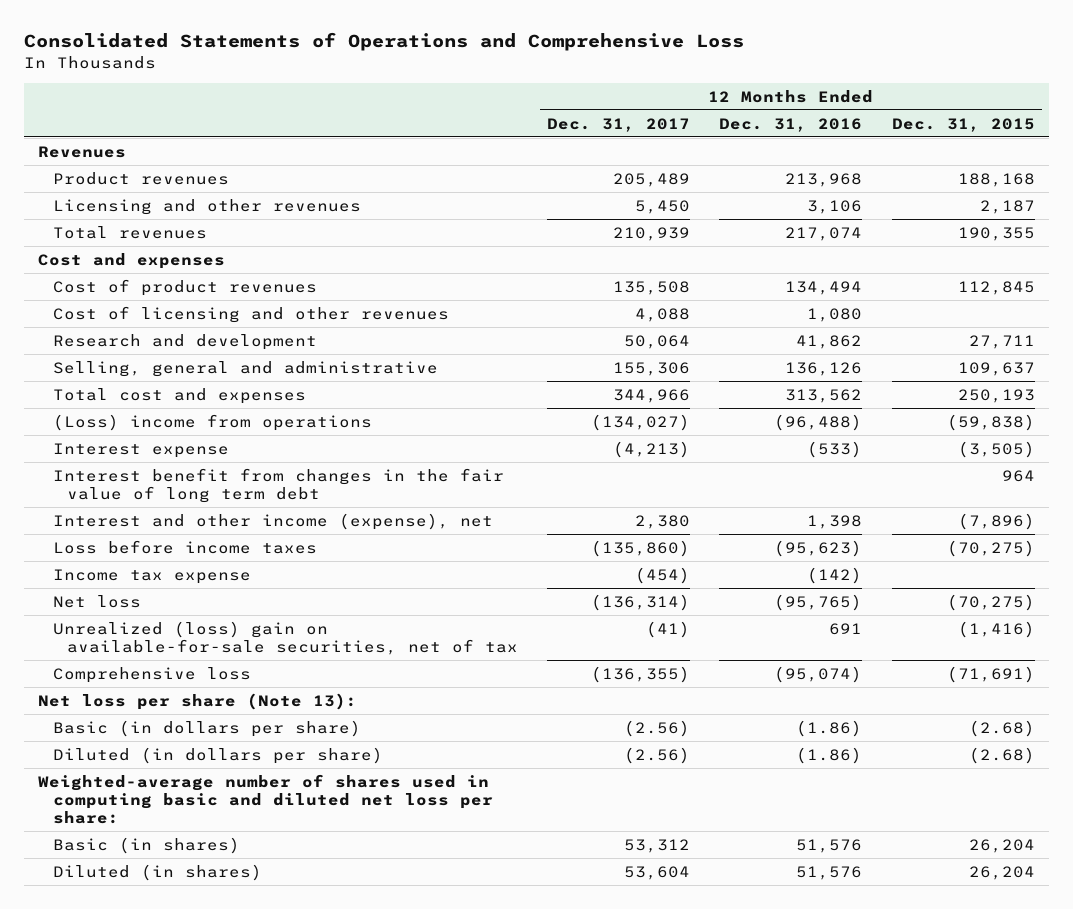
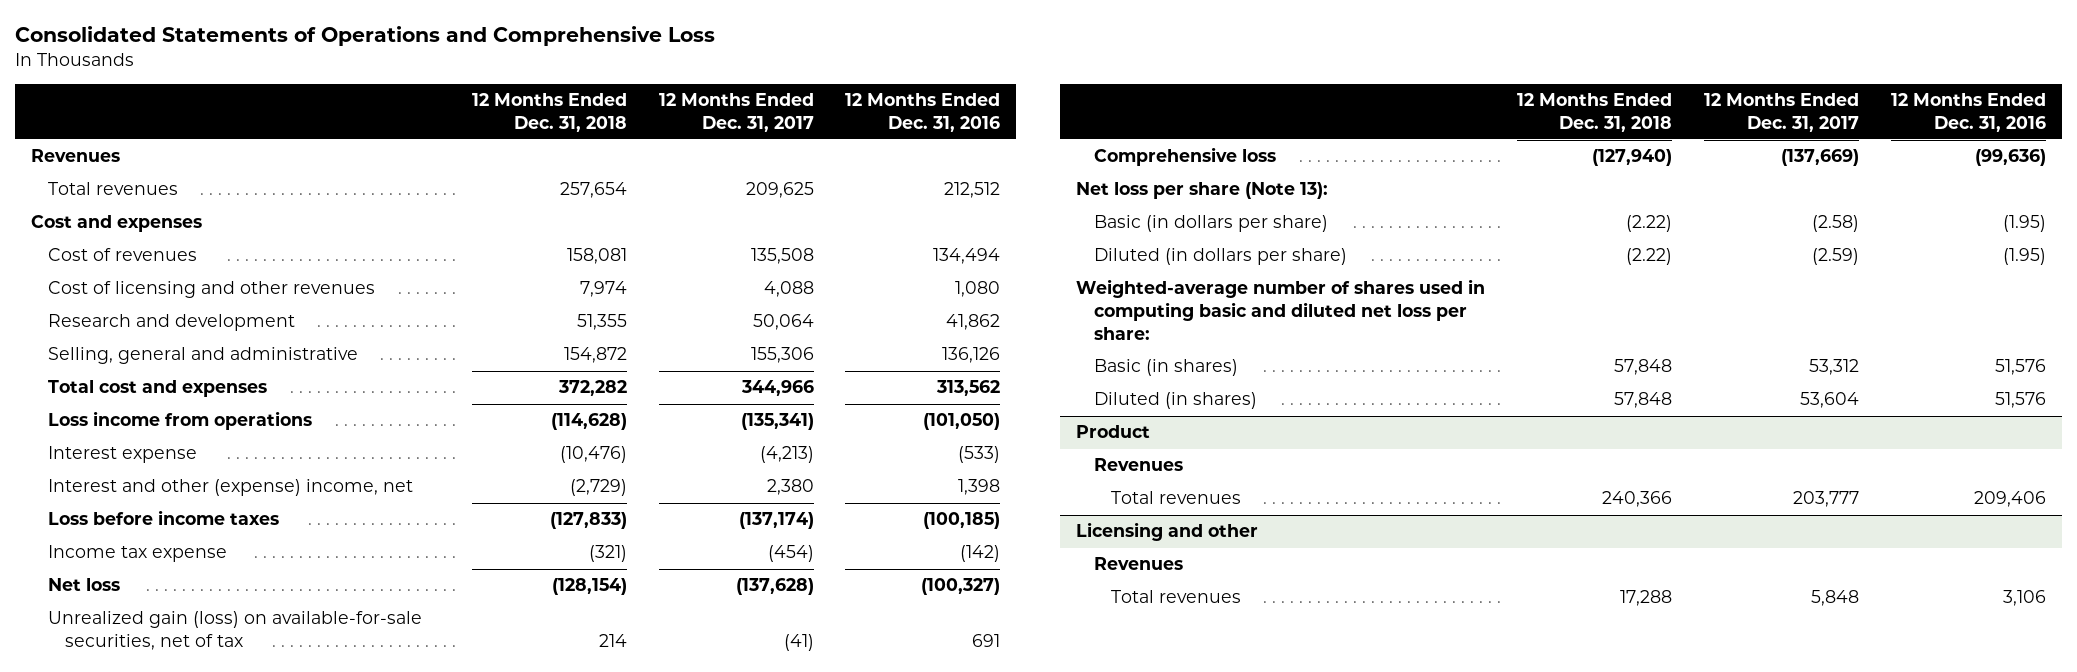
[891,117,1035,132] Dec. 31, 2015 -> none
none -> [471,93,627,132] 12 Months Ended Dec. 31, 2018
[52,171,229,185] Product revenues -> none
[52,198,361,215] Licensing and other revenues -> none
[613,226,691,241] 210,939 -> [745,182,814,199] 209,625
[785,226,863,241] 217,074 -> [944,182,1001,199] 212,512
[52,278,317,296] Cost of product revenues -> [48,248,198,262] Cost of revenues
[52,413,372,431] (Loss) income from operations -> [48,411,313,431] Loss income from operations
[591,413,691,431] (134,027) -> [740,413,814,431] (135,341)
[774,413,863,431] (96,488) -> [923,413,1001,431] (101,050)
[52,467,504,503] Interest benefit from changes in the fair value of long term debt -> none
[52,512,493,530] Interest and other income (expense), net -> [48,479,414,497] Interest and other (expense) income, net
[591,539,691,557] (135,860) -> [738,512,814,530] (137,174)
[774,539,863,557] (95,623) -> [923,512,1001,530] (100,185)
[591,593,691,611] (136,314) -> [735,578,814,596] (137,628)
[774,593,863,611] (95,765) -> [921,578,1001,596] (100,327)
[52,620,519,655] Unrealized (loss) gain on available-for-sale securities, net of tax -> [48,611,423,651] Unrealized gain (loss) on available-for-sale securities, net of tax
[591,665,691,683] (136,355) -> [1781,149,1860,167] (137,669)
[774,665,863,683] (95,074) -> [1975,149,2047,167] (99,636)
[624,719,691,737] (2.56) -> [1812,215,1860,233] (2.58)
[796,719,863,737] (1.86) -> [2003,215,2047,233] (1.95)
[624,746,691,764] (2.56) -> [1812,248,1860,266] (2.59)
[796,746,863,764] (1.86) -> [2003,248,2047,266] (1.95)
none -> [1076,425,1151,439] Product
none -> [1093,458,1183,472] Revenues
none -> [1110,491,1241,505] Total revenues
none -> [1076,522,1259,542] Licensing and other
none -> [1093,557,1183,571] Revenues
none -> [1110,590,1241,604] Total revenues

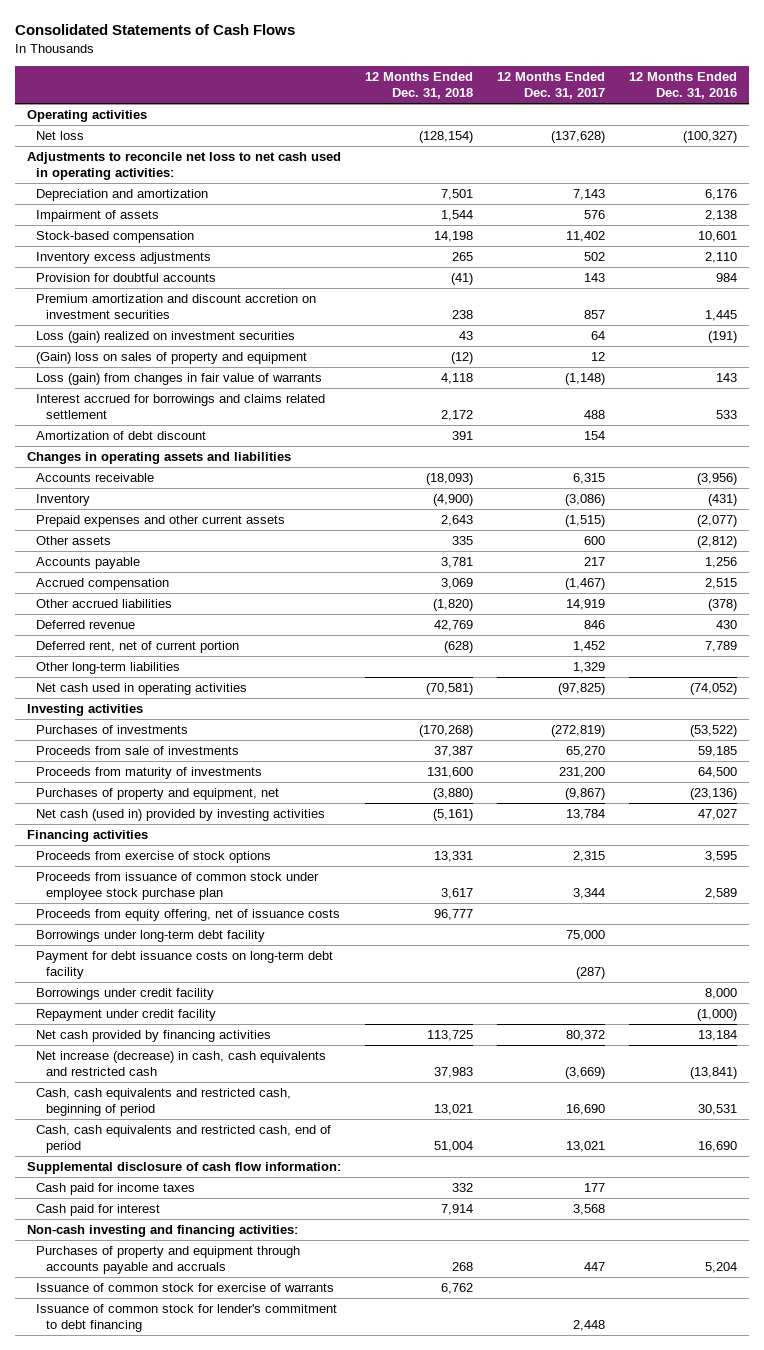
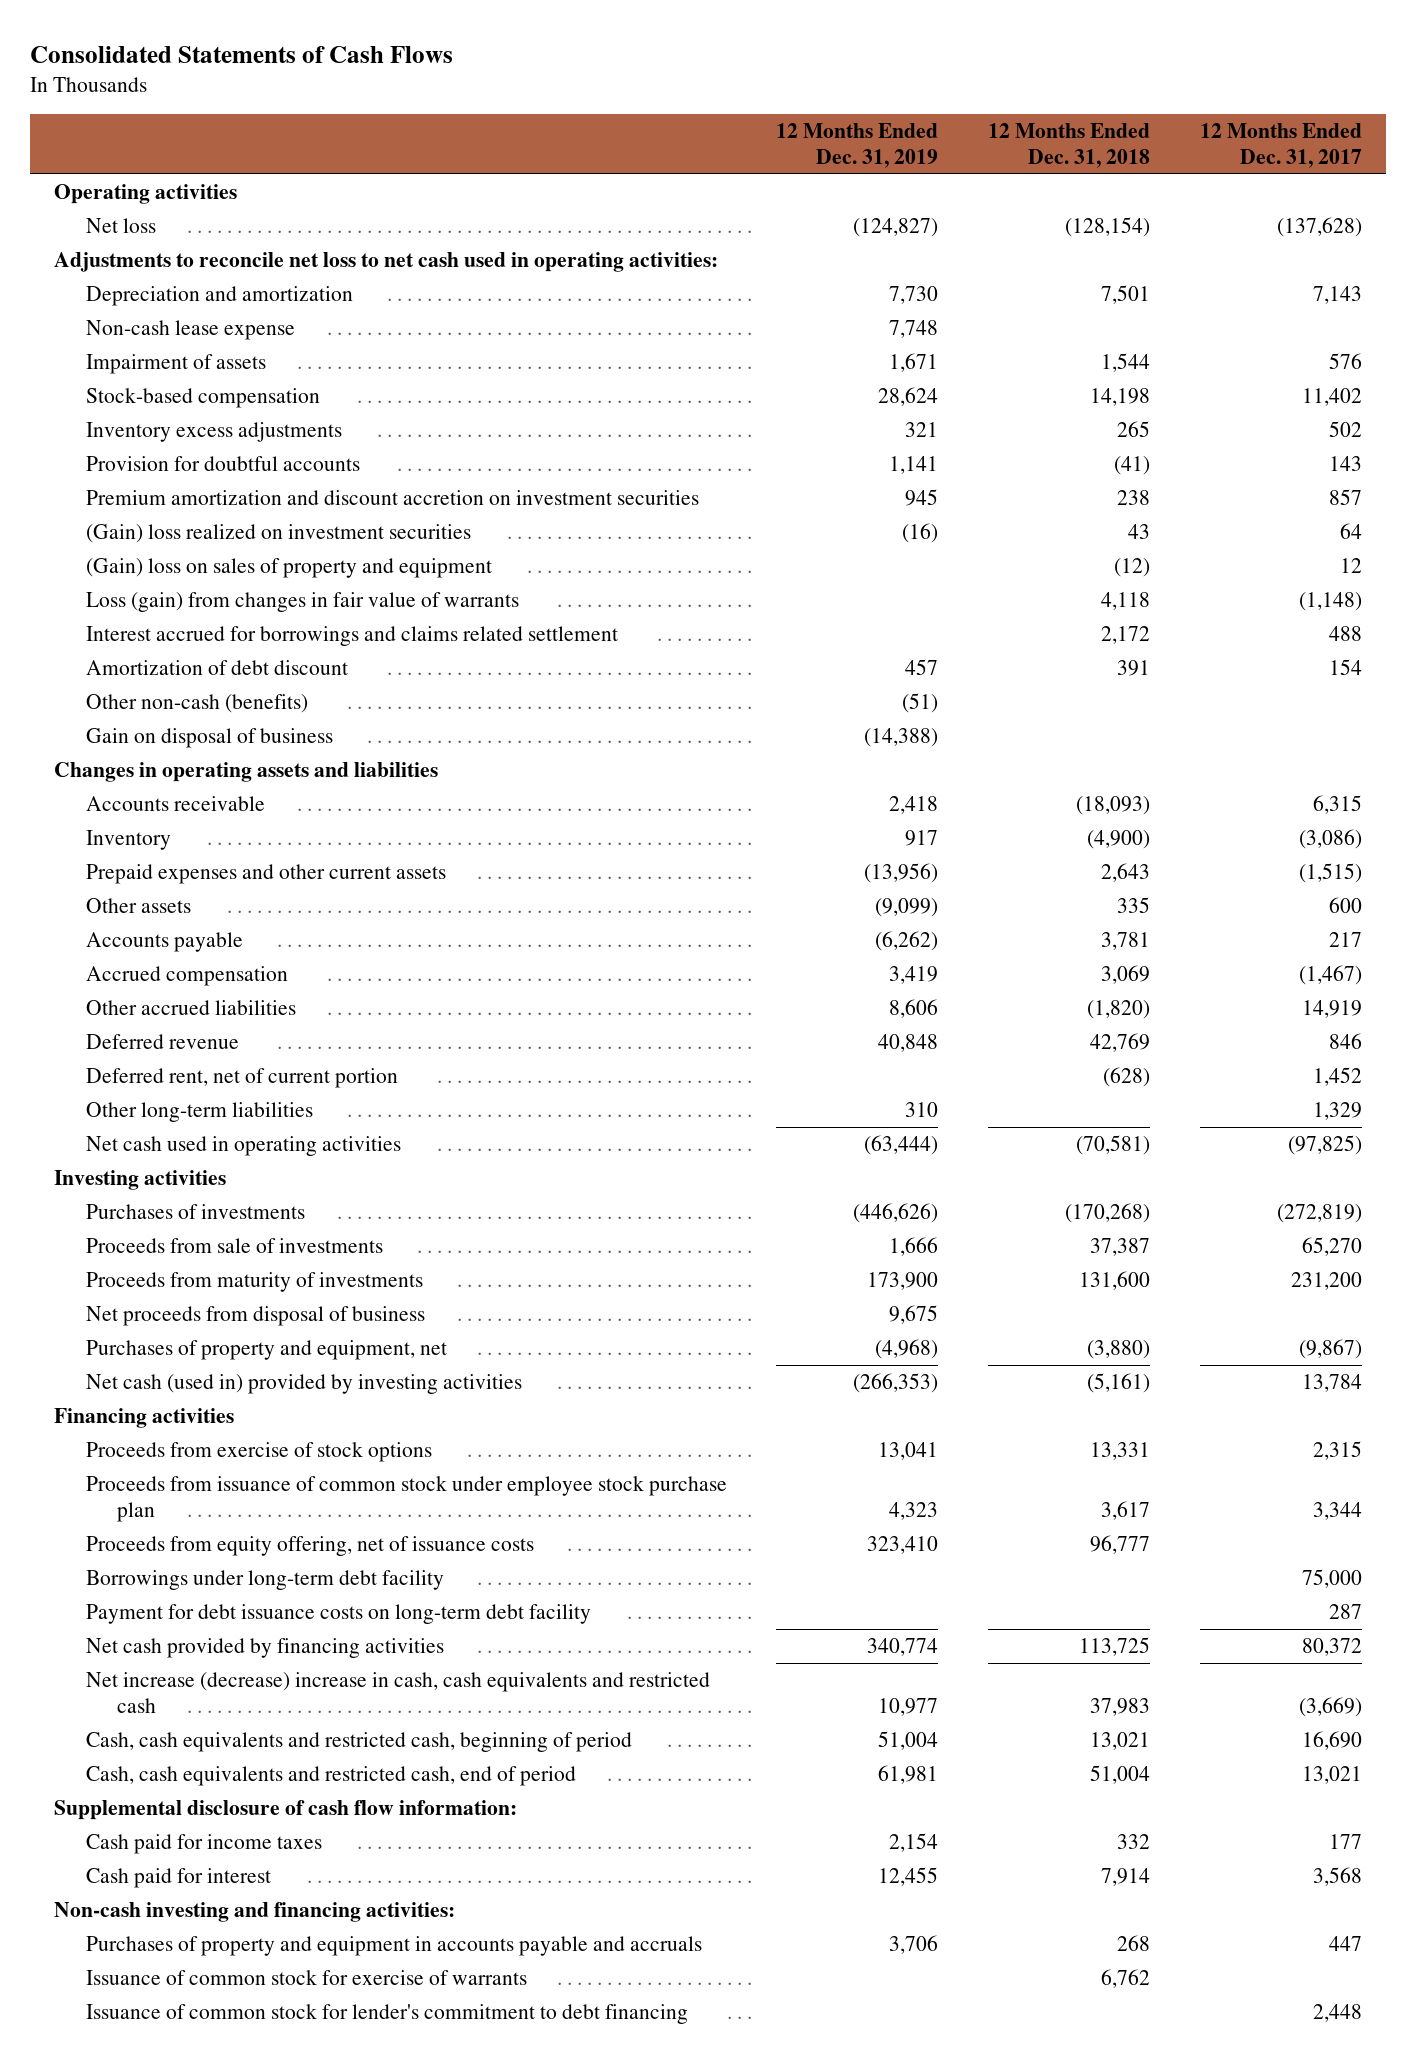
[629,71,738,100] 12 Months Ended Dec. 31, 2016 -> none
none -> [776,122,939,169] 12 Months Ended Dec. 31, 2019
none -> [85,319,295,340] Non-cash lease expense
[36,330,296,343] Loss (gain) realized on investment securities -> [85,523,471,543] (Gain) loss realized on investment securities
none -> [85,693,308,713] Other non-cash (benefits)
none -> [85,727,333,748] Gain on disposal of business
none -> [85,1305,425,1326] Net proceeds from disposal of business
[36,987,215,1000] Borrowings under credit facility -> none
[36,1008,217,1021] Repayment under credit facility -> none
[576,967,606,980] (287) -> [1328,1603,1362,1619] 287
[36,1050,327,1077] Net increase (decrease) in cash, cash equivalents and restricted cash -> [85,1671,710,1714] Net increase (decrease) increase in cash, cash equivalents and restricted cash
[36,1245,301,1275] Purchases of property and equipment through accounts payable and accruals -> [85,1935,702,1956] Purchases of property and equipment in accounts payable and accruals

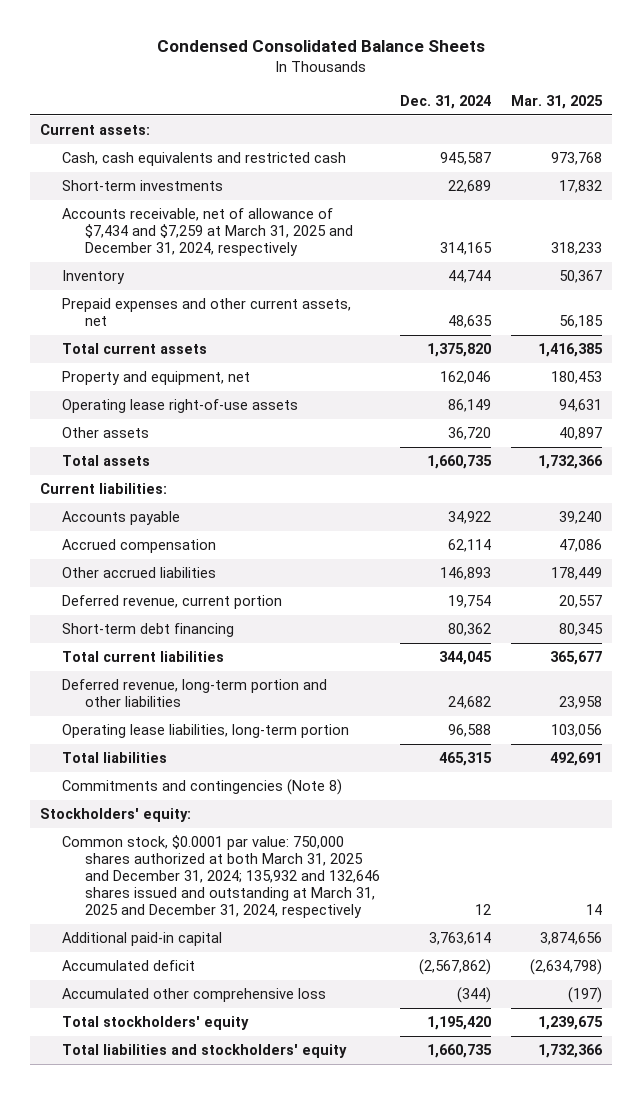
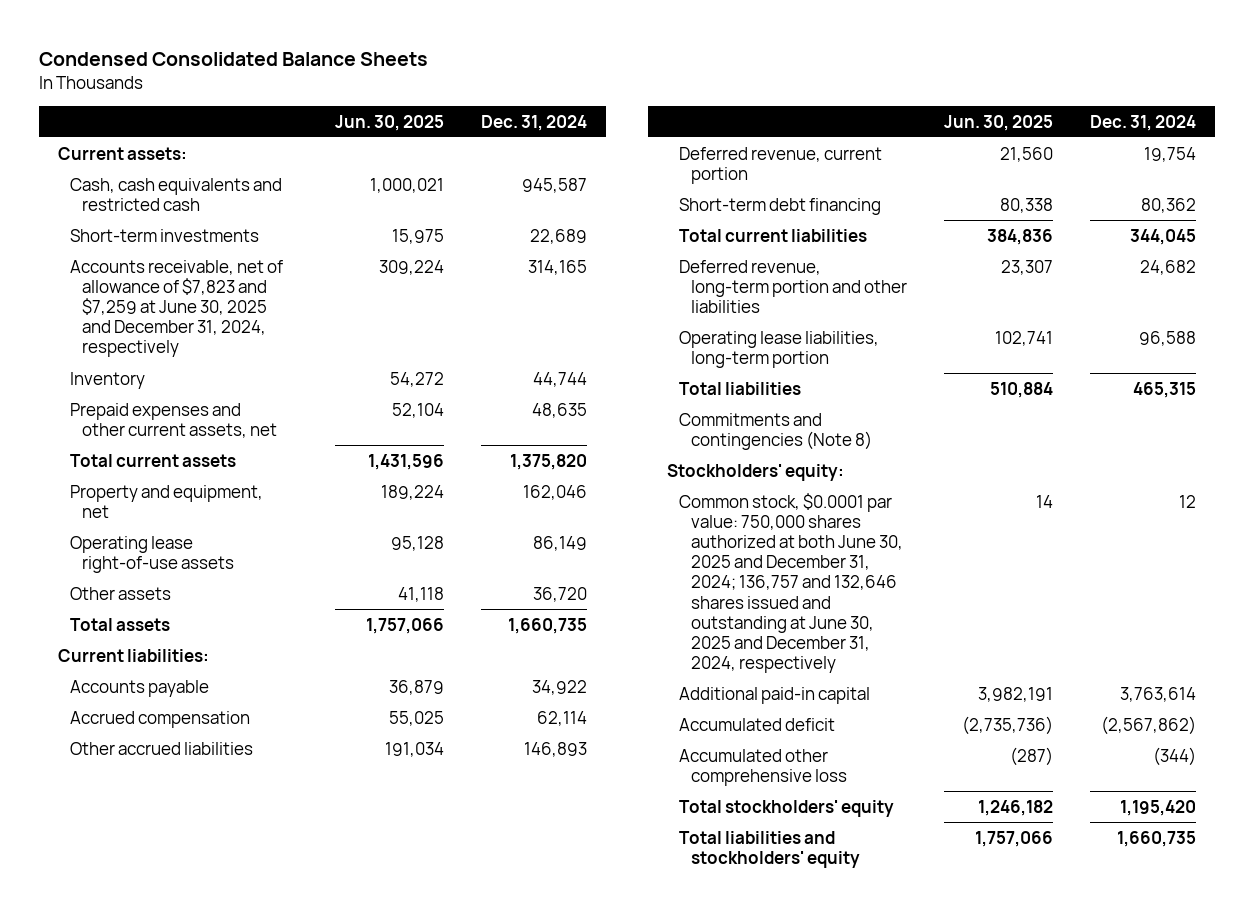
[510,95,603,110] Mar. 31, 2025 -> none
none -> [335,114,445,131] Jun. 30, 2025
[62,208,354,257] Accounts receivable, net of allowance of $7,434 and $7,259 at March 31, 2025 and December 31, 2024, respectively -> [70,259,284,358] Accounts receivable, net of allowance of $7,823 and $7,259 at June 30, 2025 and December 31, 2024, respectively
[62,835,381,918] Common stock, $0.0001 par value: 750,000 shares authorized at both March 31, 2025 and December 31, 2024; 135,932 and 132,646 shares issued and outstanding at March 31, 2025 and December 31, 2024, respectively -> [679,492,904,674] Common stock, $0.0001 par value: 750,000 shares authorized at both June 30, 2025 and December 31, 2024; 136,757 and 132,646 shares issued and outstanding at June 30, 2025 and December 31, 2024, respectively

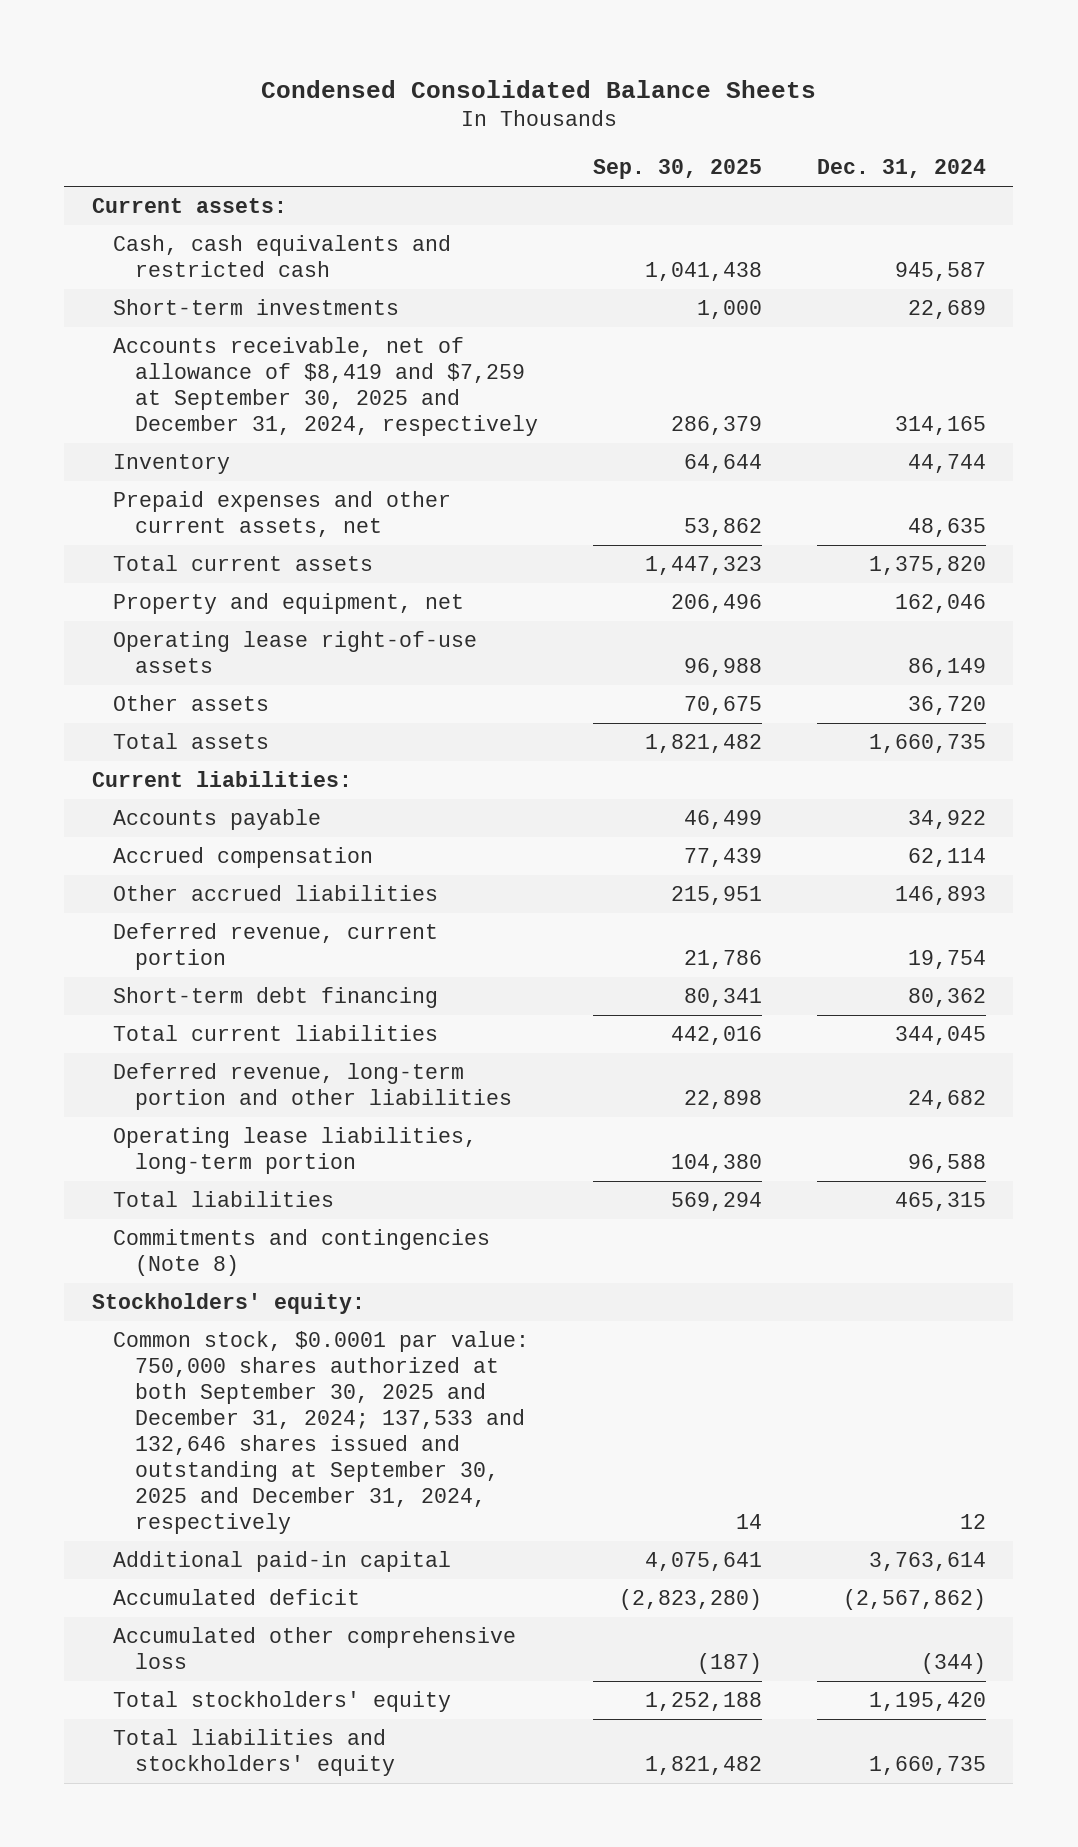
[335,114,445,131] Jun. 30, 2025 -> none
none -> [593,159,763,180] Sep. 30, 2025
[70,259,284,358] Accounts receivable, net of allowance of $7,823 and $7,259 at June 30, 2025 and December 31, 2024, respectively -> [113,337,539,437] Accounts receivable, net of allowance of $8,419 and $7,259 at September 30, 2025 and December 31, 2024, respectively
[679,492,904,674] Common stock, $0.0001 par value: 750,000 shares authorized at both June 30, 2025 and December 31, 2024; 136,757 and 132,646 shares issued and outstanding at June 30, 2025 and December 31, 2024, respectively -> [113,1331,530,1534] Common stock, $0.0001 par value: 750,000 shares authorized at both September 30, 2025 and December 31, 2024; 137,533 and 132,646 shares issued and outstanding at September 30, 2025 and December 31, 2024, respectively

